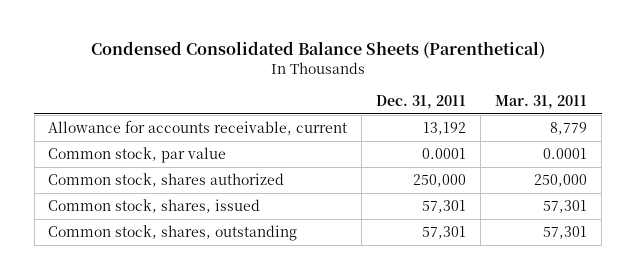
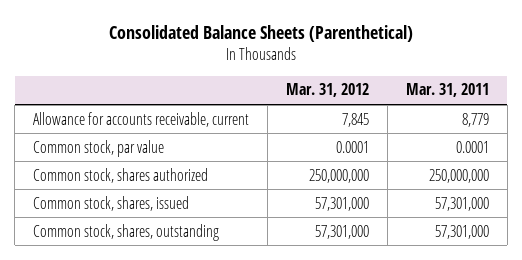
[90,41,545,60] Condensed Consolidated Balance Sheets (Parenthetical) -> [108,25,413,43] Consolidated Balance Sheets (Parenthetical)
[376,94,467,109] Dec. 31, 2011 -> none
none -> [285,83,369,98] Mar. 31, 2012
[534,174,588,188] 250,000 -> [428,168,489,183] 250,000,000
[543,200,588,214] 57,301 -> [434,196,489,211] 57,301,000
[543,226,588,240] 57,301 -> [434,224,489,239] 57,301,000

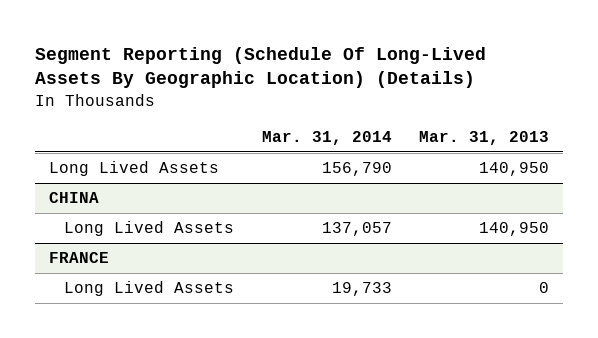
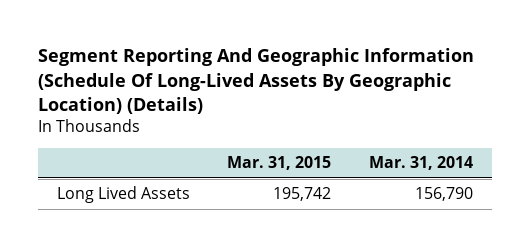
[35,46,487,89] Segment Reporting (Schedule Of Long-Lived Assets By Geographic Location) (Details) -> [37,48,474,115] Segment Reporting And Geographic Information (Schedule Of Long-Lived Assets By Geographic Location) (Details)
[419,130,550,145] Mar. 31, 2013 -> none
none -> [227,156,332,171] Mar. 31, 2015
[48,192,99,204] CHINA -> none
[64,221,235,237] Long Lived Assets -> none
[48,252,109,264] FRANCE -> none
[64,281,235,297] Long Lived Assets -> none

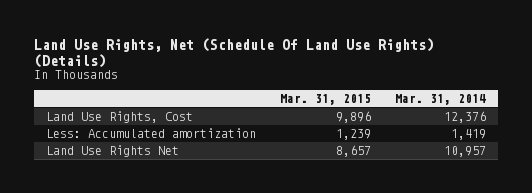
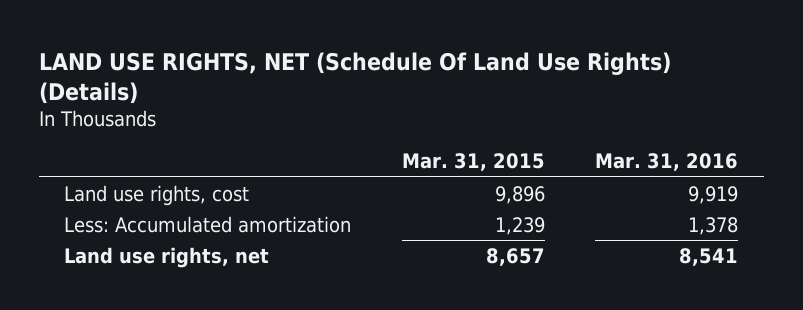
[33,37,434,68] Land Use Rights, Net (Schedule Of Land Use Rights) (Details) -> [39,51,672,104] LAND USE RIGHTS, NET (Schedule Of Land Use Rights) (Details)
[394,94,486,106] Mar. 31, 2014 -> none
none -> [595,153,739,172] Mar. 31, 2016
[45,111,193,124] Land Use Rights, Cost -> [64,184,250,206] Land use rights, cost
[45,145,179,158] Land Use Rights Net -> [64,246,270,268] Land use rights, net

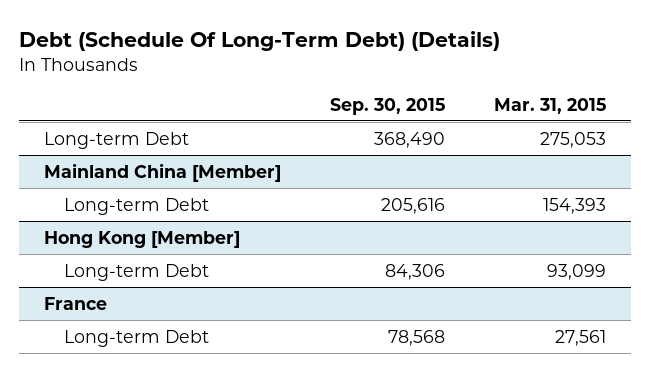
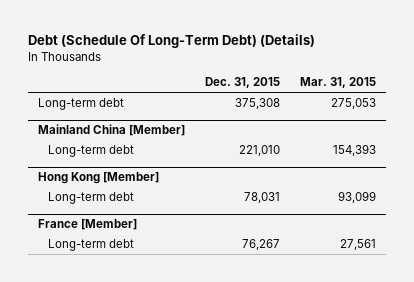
[329,97,445,115] Sep. 30, 2015 -> none
none -> [204,76,280,88] Dec. 31, 2015
[43,131,189,149] Long-term Debt -> [37,98,124,111] Long-term debt
[64,197,210,215] Long-term Debt -> [48,145,135,158] Long-term debt
[64,263,210,281] Long-term Debt -> [48,192,135,205] Long-term debt
[43,296,107,310] France -> [37,219,137,231] France [Member]
[64,329,210,347] Long-term Debt -> [48,239,135,252] Long-term debt

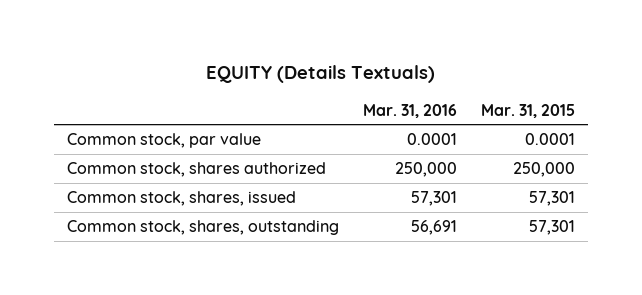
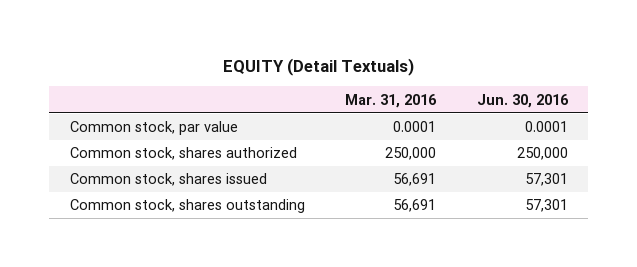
[205,65,435,84] EQUITY (Details Textuals) -> [222,57,414,76] EQUITY (Detail Textuals)
[481,103,576,118] Mar. 31, 2015 -> none
none -> [476,93,569,108] Jun. 30, 2016
[66,191,296,207] Common stock, shares, issued -> [69,173,267,187] Common stock, shares issued
[410,191,457,207] 57,301 -> [393,173,437,187] 56,691
[66,220,339,236] Common stock, shares, outstanding -> [69,199,305,214] Common stock, shares outstanding

